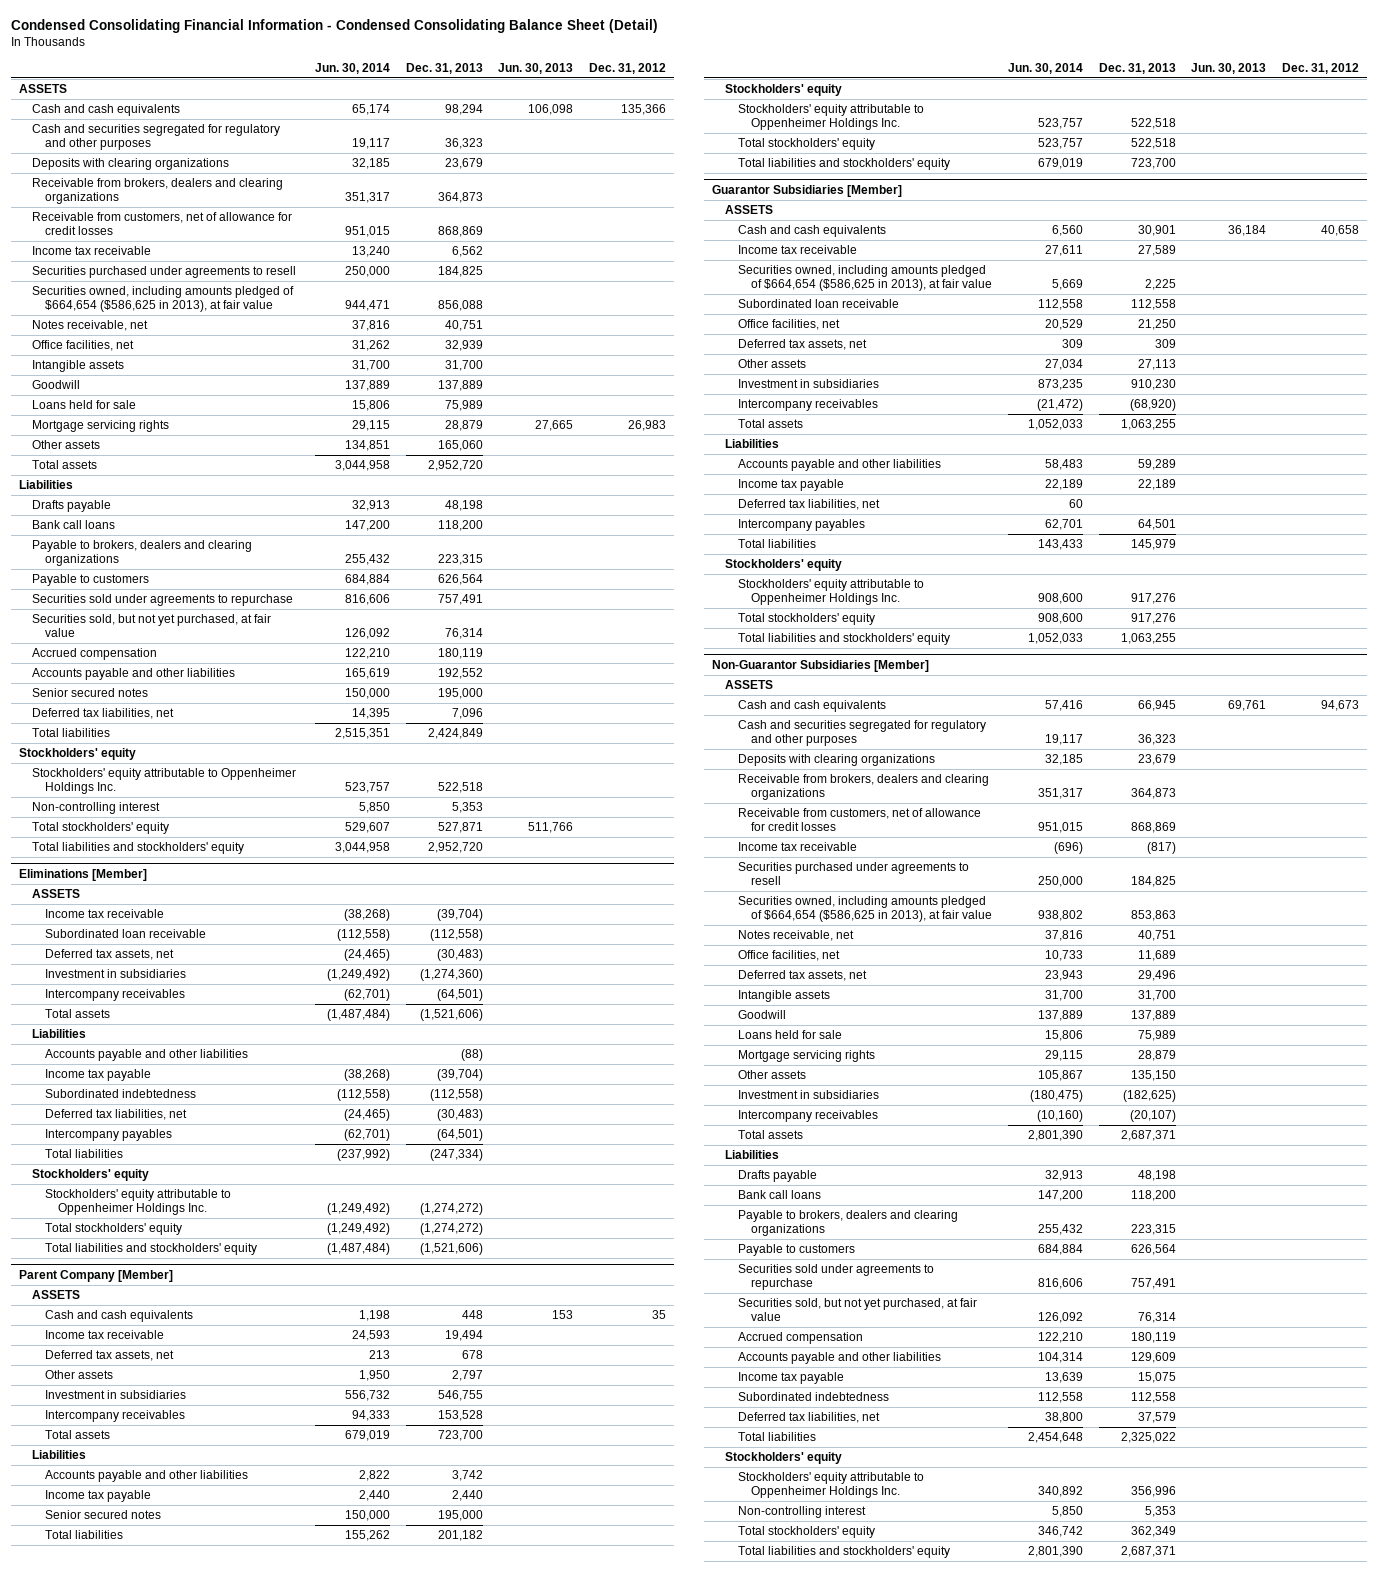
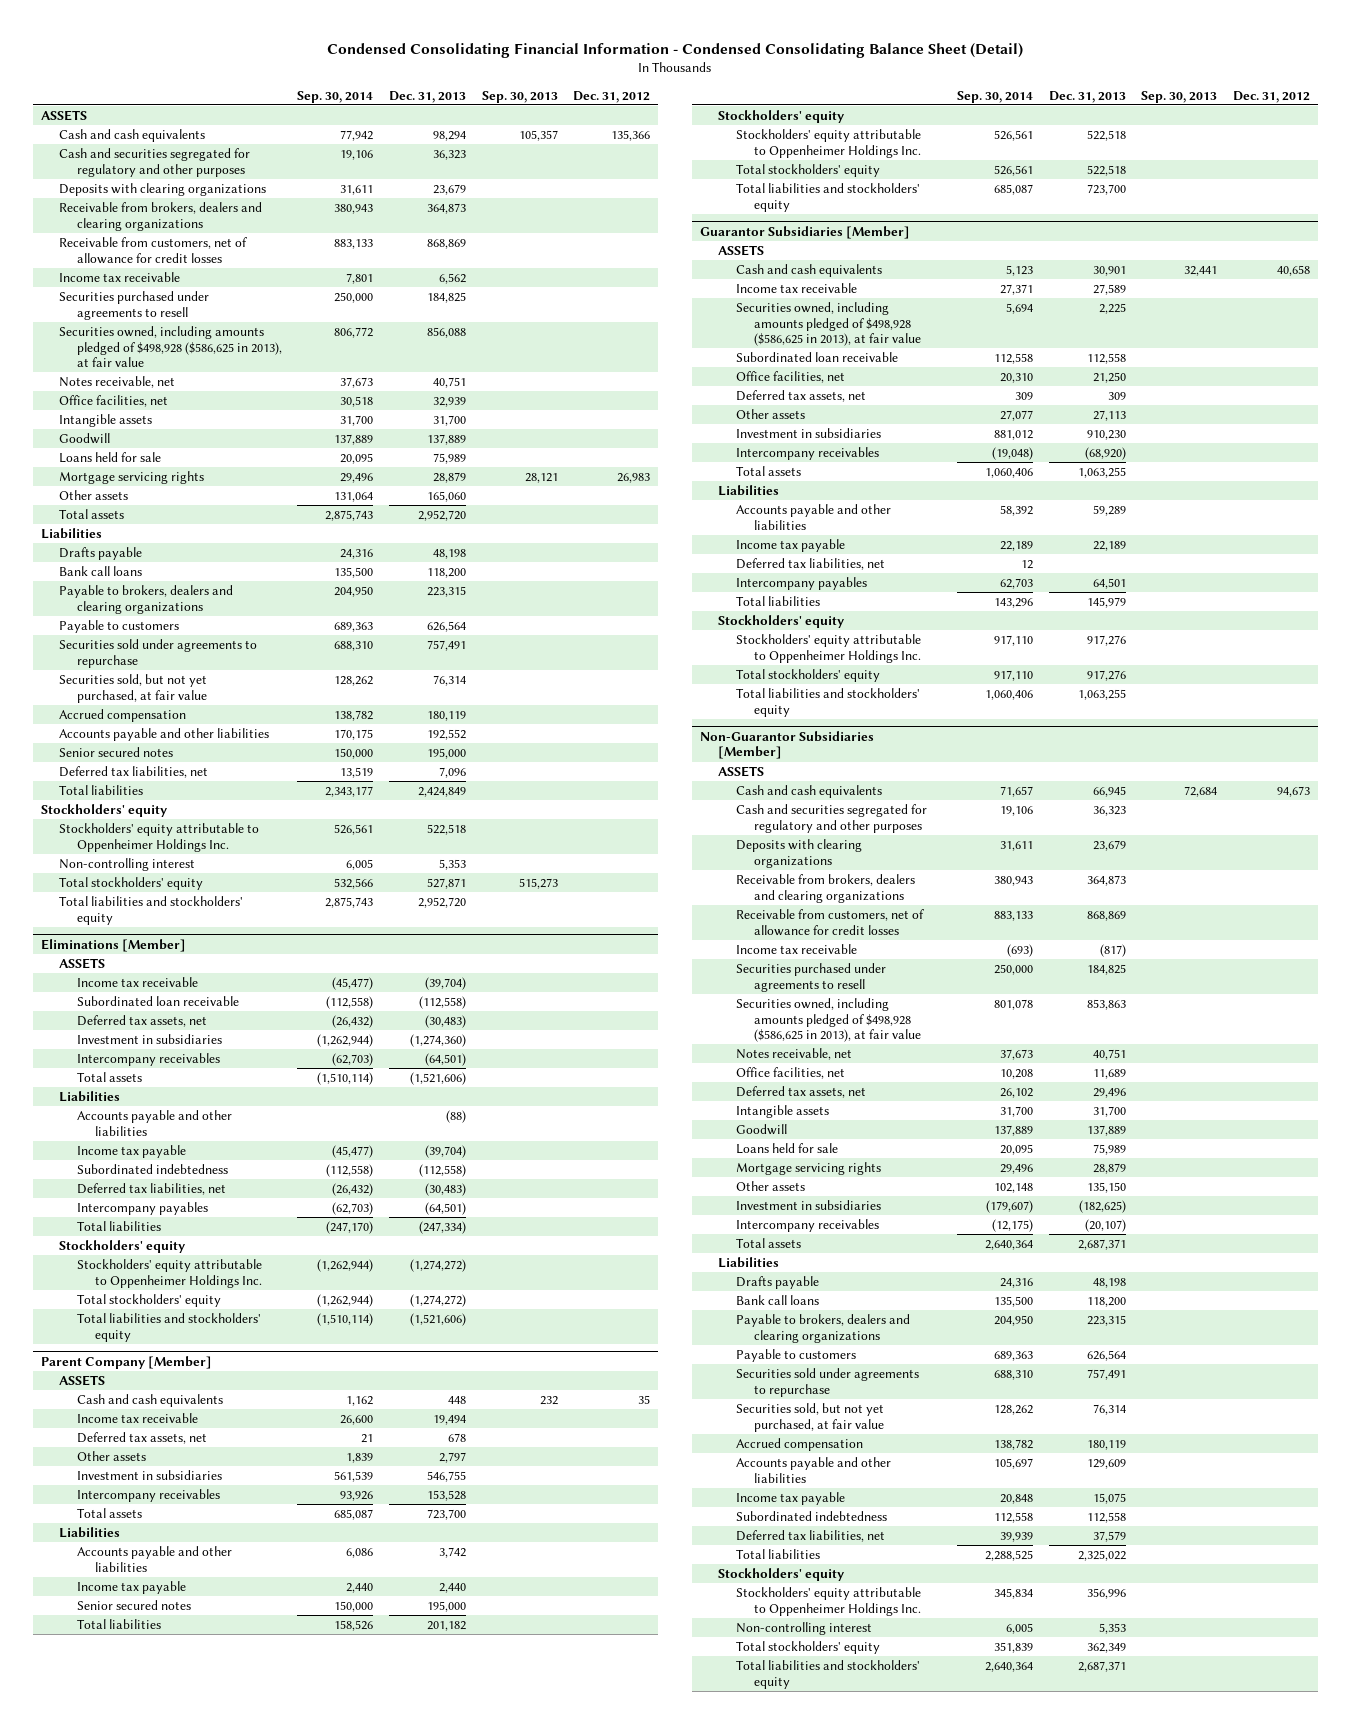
[314,62,390,74] Jun. 30, 2014 -> none
[498,62,574,74] Jun. 30, 2013 -> none
none -> [297,90,374,103] Sep. 30, 2014
none -> [481,90,558,103] Sep. 30, 2013
[32,286,295,312] Securities owned, including amounts pledged of $664,654 ($586,625 in 2013), at fair value -> [58,325,282,368] Securities owned, including amounts pledged of $498,928 ($586,625 in 2013), at fair value
[737,265,992,291] Securities owned, including amounts pledged of $664,654 ($586,625 in 2013), at fair value -> [736,301,922,347] Securities owned, including amounts pledged of $498,928 ($586,625 in 2013), at fair value
[737,896,992,922] Securities owned, including amounts pledged of $664,654 ($586,625 in 2013), at fair value -> [736,997,922,1043] Securities owned, including amounts pledged of $498,928 ($586,625 in 2013), at fair value

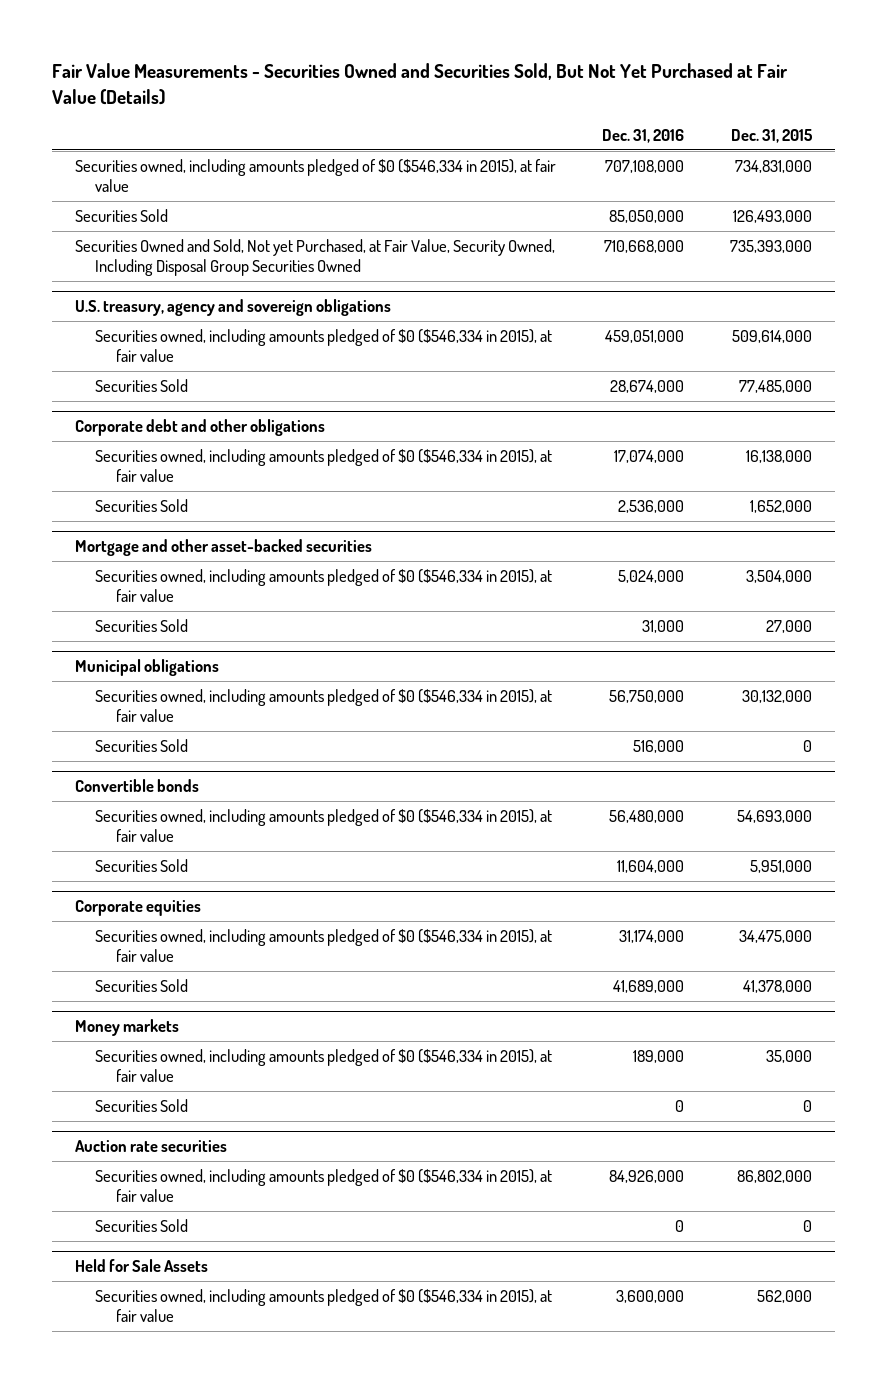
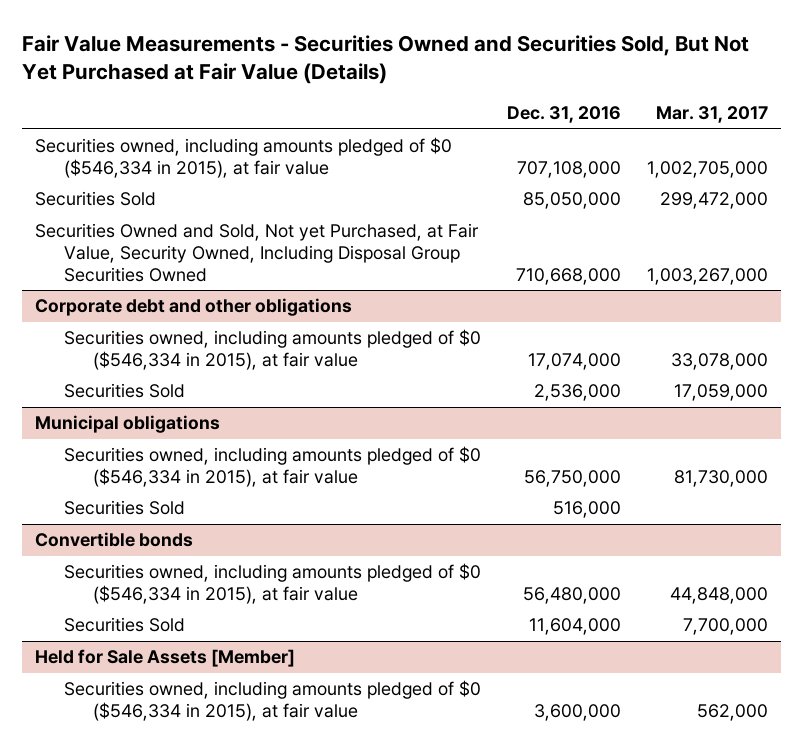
[730,129,813,144] Dec. 31, 2015 -> none
none -> [655,106,768,124] Mar. 31, 2017
[74,299,391,317] U.S. treasury, agency and sovereign obligations -> none
[95,328,553,363] Securities owned, including amounts pledged of $0 ($546,334 in 2015), at fair value -> none
[95,378,189,392] Securities Sold -> none
[74,539,372,557] Mortgage and other asset-backed securities -> none
[95,568,553,603] Securities owned, including amounts pledged of $0 ($546,334 in 2015), at fair value -> none
[95,618,189,632] Securities Sold -> none
[74,900,201,917] Corporate equities -> none
[95,928,553,963] Securities owned, including amounts pledged of $0 ($546,334 in 2015), at fair value -> none
[95,978,189,992] Securities Sold -> none
[74,1019,179,1037] Money markets -> none
[95,1048,553,1083] Securities owned, including amounts pledged of $0 ($546,334 in 2015), at fair value -> none
[95,1098,189,1112] Securities Sold -> none
[74,1140,227,1153] Auction rate securities -> none
[95,1168,553,1203] Securities owned, including amounts pledged of $0 ($546,334 in 2015), at fair value -> none
[95,1218,189,1232] Securities Sold -> none
[74,1259,208,1273] Held for Sale Assets -> [35,649,296,668] Held for Sale Assets [Member]

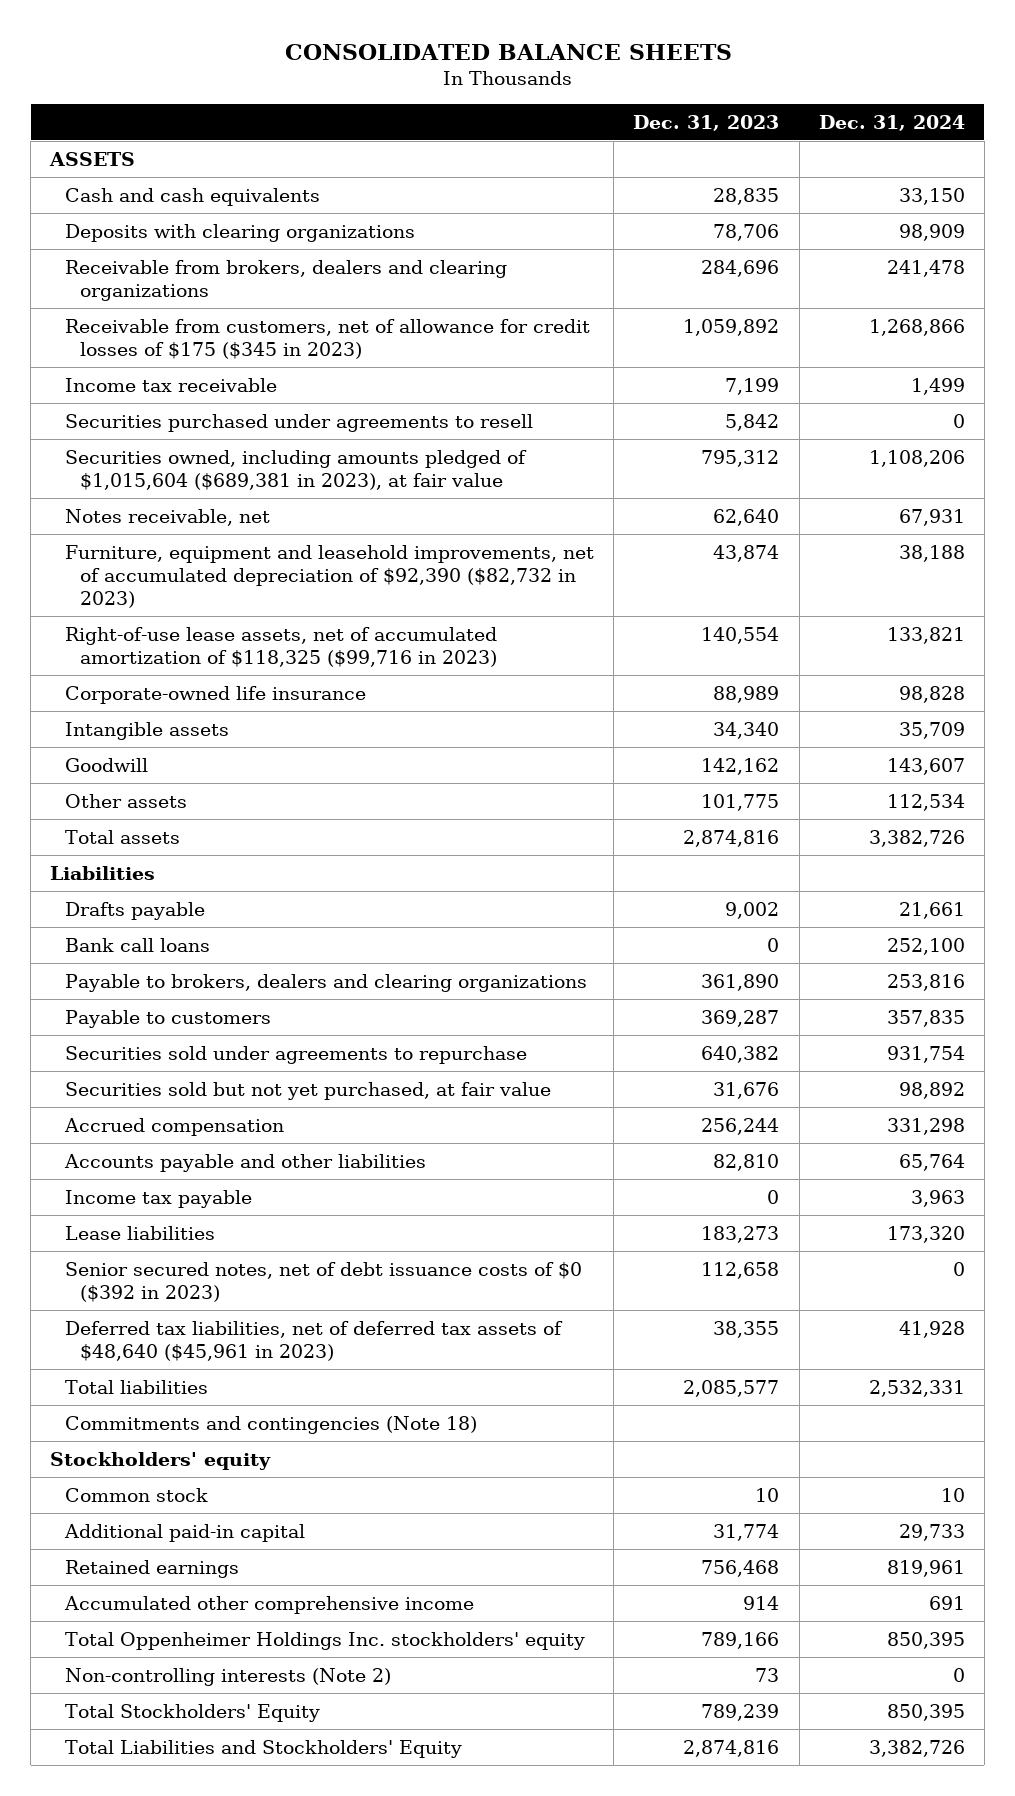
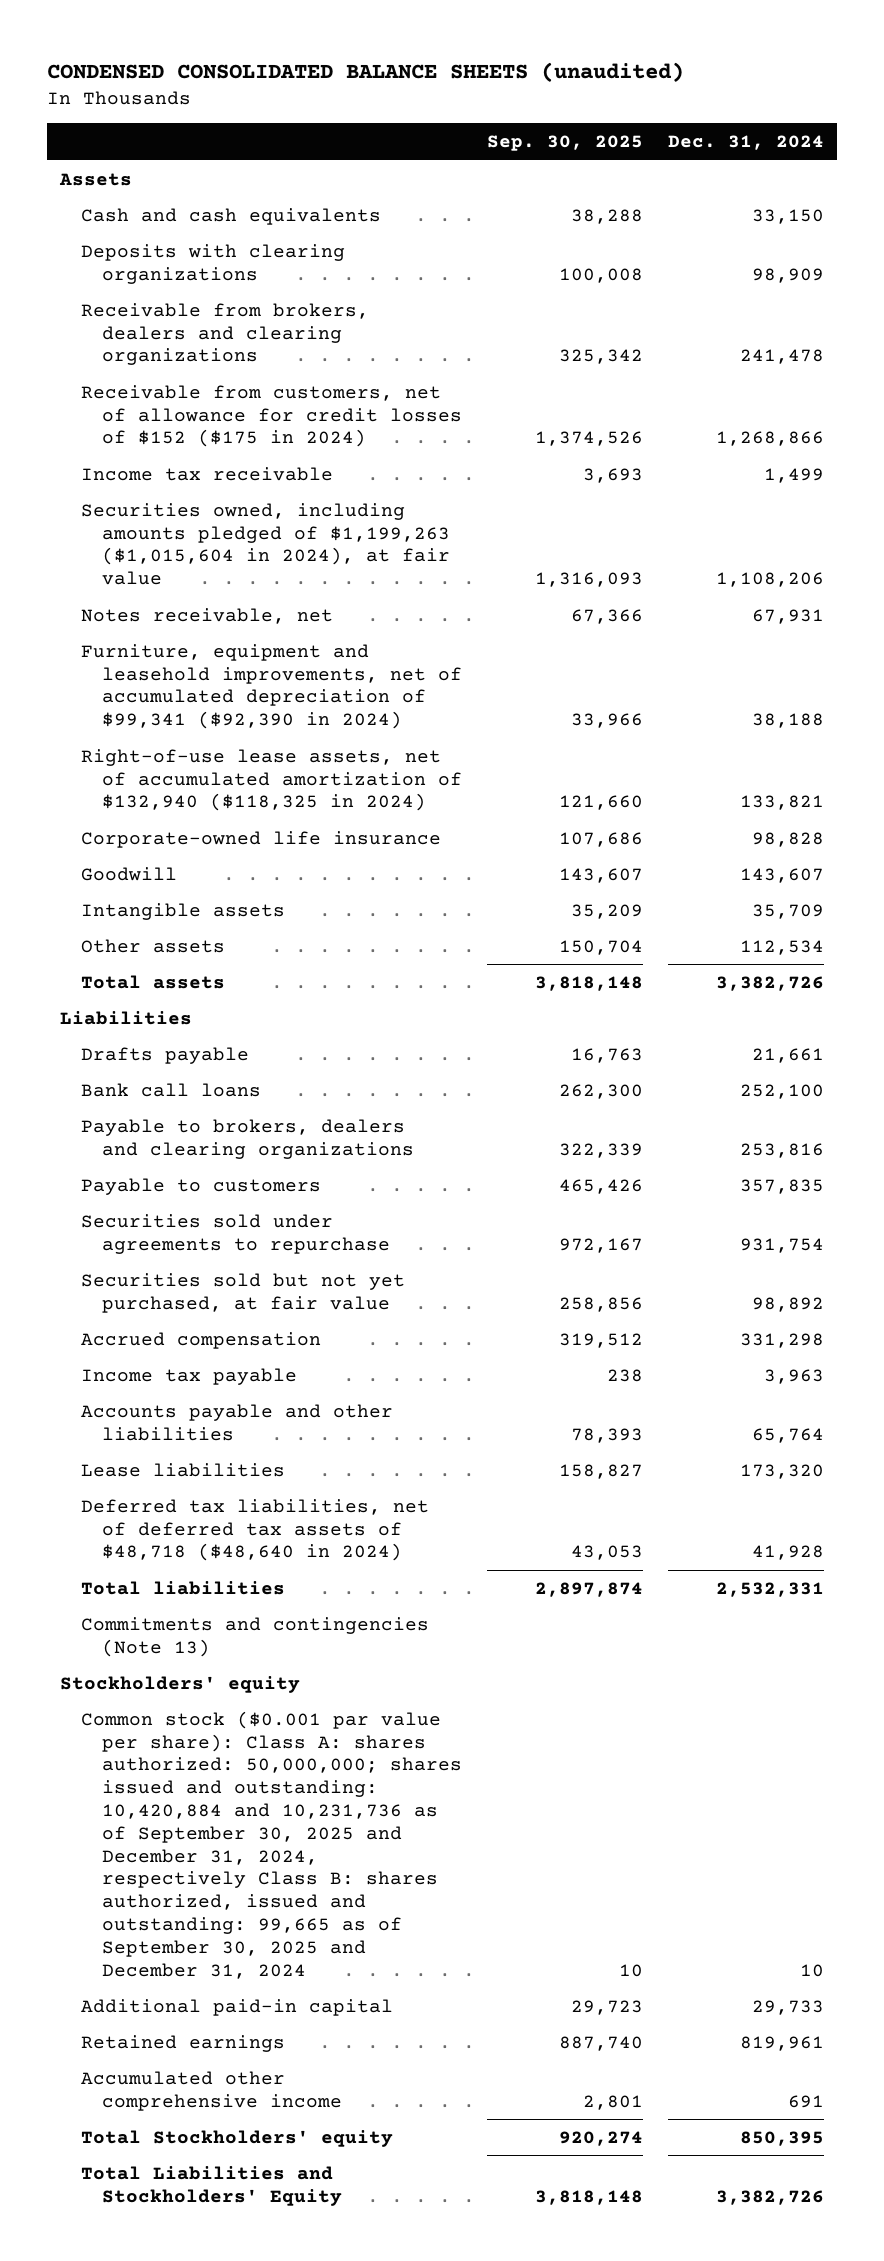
[284,43,732,60] CONSOLIDATED BALANCE SHEETS -> [47,61,685,82] CONDENSED CONSOLIDATED BALANCE SHEETS (unaudited)
[633,114,780,131] Dec. 31, 2023 -> none
none -> [487,135,644,152] Sep. 30, 2025
[49,151,136,166] ASSETS -> [58,172,132,186] Assets
[65,318,591,359] Receivable from customers, net of allowance for credit losses of $175 ($345 in 2023) -> [80,384,462,448] Receivable from customers, net of allowance for credit losses of $152 ($175 in 2024)
[65,413,534,432] Securities purchased under agreements to resell -> none
[65,449,528,490] Securities owned, including amounts pledged of $1,015,604 ($689,381 in 2023), at fair value -> [80,502,450,586] Securities owned, including amounts pledged of $1,199,263 ($1,015,604 in 2024), at fair value
[65,544,595,608] Furniture, equipment and leasehold improvements, net of accumulated depreciation of $92,390 ($82,732 in 2023) -> [80,643,462,730] Furniture, equipment and leasehold improvements, net of accumulated depreciation of $99,341 ($92,390 in 2024)
[65,626,498,667] Right-of-use lease assets, net of accumulated amortization of $118,325 ($99,716 in 2023) -> [80,748,462,812] Right-of-use lease assets, net of accumulated amortization of $132,940 ($118,325 in 2024)
[65,721,230,740] Intangible assets -> [80,902,285,920] Intangible assets
[64,1153,427,1172] Accounts payable and other liabilities -> [80,1403,393,1441] Accounts payable and other liabilities
[65,1261,583,1302] Senior secured notes, net of debt issuance costs of $0 ($392 in 2023) -> none
[65,1320,564,1361] Deferred tax liabilities, net of deferred tax assets of $48,640 ($45,961 in 2023) -> [80,1498,429,1562] Deferred tax liabilities, net of deferred tax assets of $48,718 ($48,640 in 2024)
[65,1415,478,1434] Commitments and contingencies (Note 18) -> [80,1616,429,1657] Commitments and contingencies (Note 13)
[65,1487,209,1502] Common stock -> [80,1710,462,1979] Common stock ($0.001 par value per share): Class A: shares authorized: 50,000,000; shares issued and outstanding: 10,420,884 and 10,231,736 as of September 30, 2025 and December 31, 2024, respectively Class B: shares authorized, issued and outstanding: 99,665 as of September 30, 2025 and December 31, 2024
[65,1667,392,1686] Non-controlling interests (Note 2) -> none
[65,1703,321,1722] Total Stockholders' Equity -> none
[65,1631,586,1650] Total Oppenheimer Holdings Inc. stockholders' equity -> [80,2129,393,2147] Total Stockholders' equity

